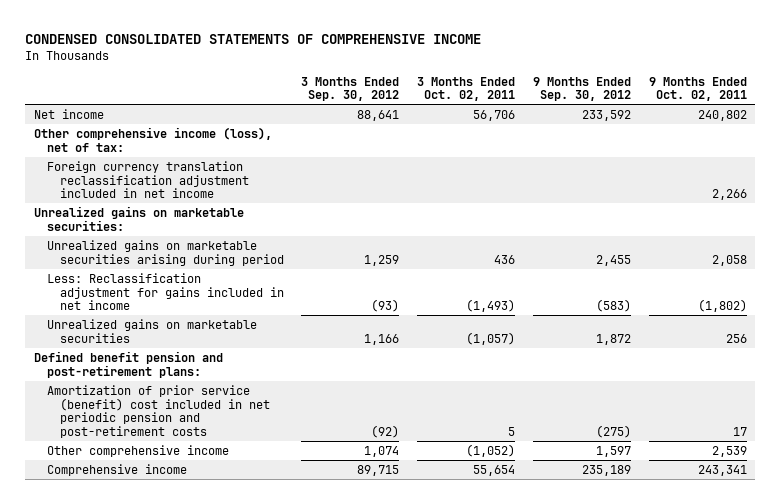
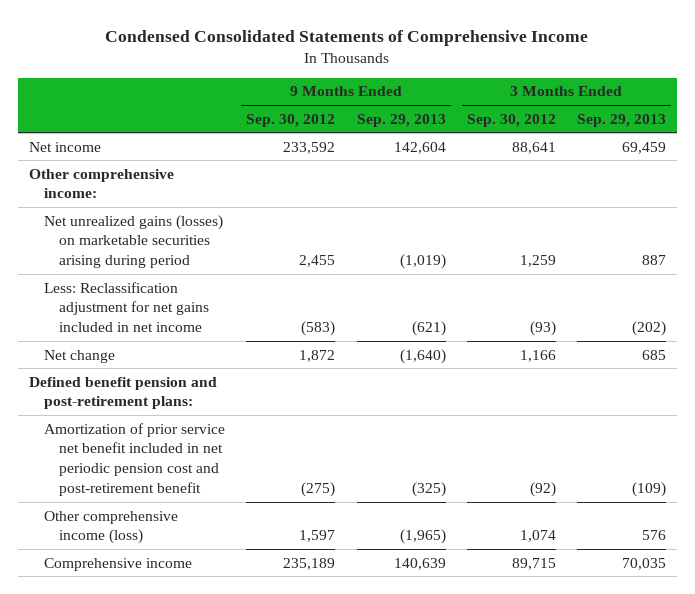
[25,33,482,44] CONDENSED CONSOLIDATED STATEMENTS OF COMPREHENSIVE INCOME -> [105,29,589,46] Condensed Consolidated Statements of Comprehensive Income
[417,76,516,102] 3 Months Ended Oct. 02, 2011 -> none
[648,76,747,102] 9 Months Ended Oct. 02, 2011 -> none
none -> [356,113,446,127] Sep. 29, 2013
none -> [577,113,667,127] Sep. 29, 2013
[34,126,273,152] Other comprehensive income (loss), net of tax: -> none
[46,160,249,199] Foreign currency translation reclassification adjustment included in net income -> none
[34,205,245,231] Unrealized gains on marketable securities: -> none
none -> [28,168,174,199] Other comprehensive income:
[46,239,284,266] Unrealized gains on marketable securities arising during period -> [44,214,224,269] Net unrealized gains (losses) on marketable securities arising during period
[46,272,284,311] Less: Reclassification adjustment for gains included in net income -> [44,281,210,333] Less: Reclassification adjustment for net gains included in net income
[46,318,257,343] Unrealized gains on marketable securities -> [44,349,116,363] Net change
[46,384,270,439] Amortization of prior service (benefit) cost included in net periodic pension and post-retirement costs -> [44,422,226,497] Amortization of prior service net benefit included in net periodic pension cost and post-retirement benefit
[46,444,229,457] Other comprehensive income -> [44,510,179,545] Other comprehensive income (loss)

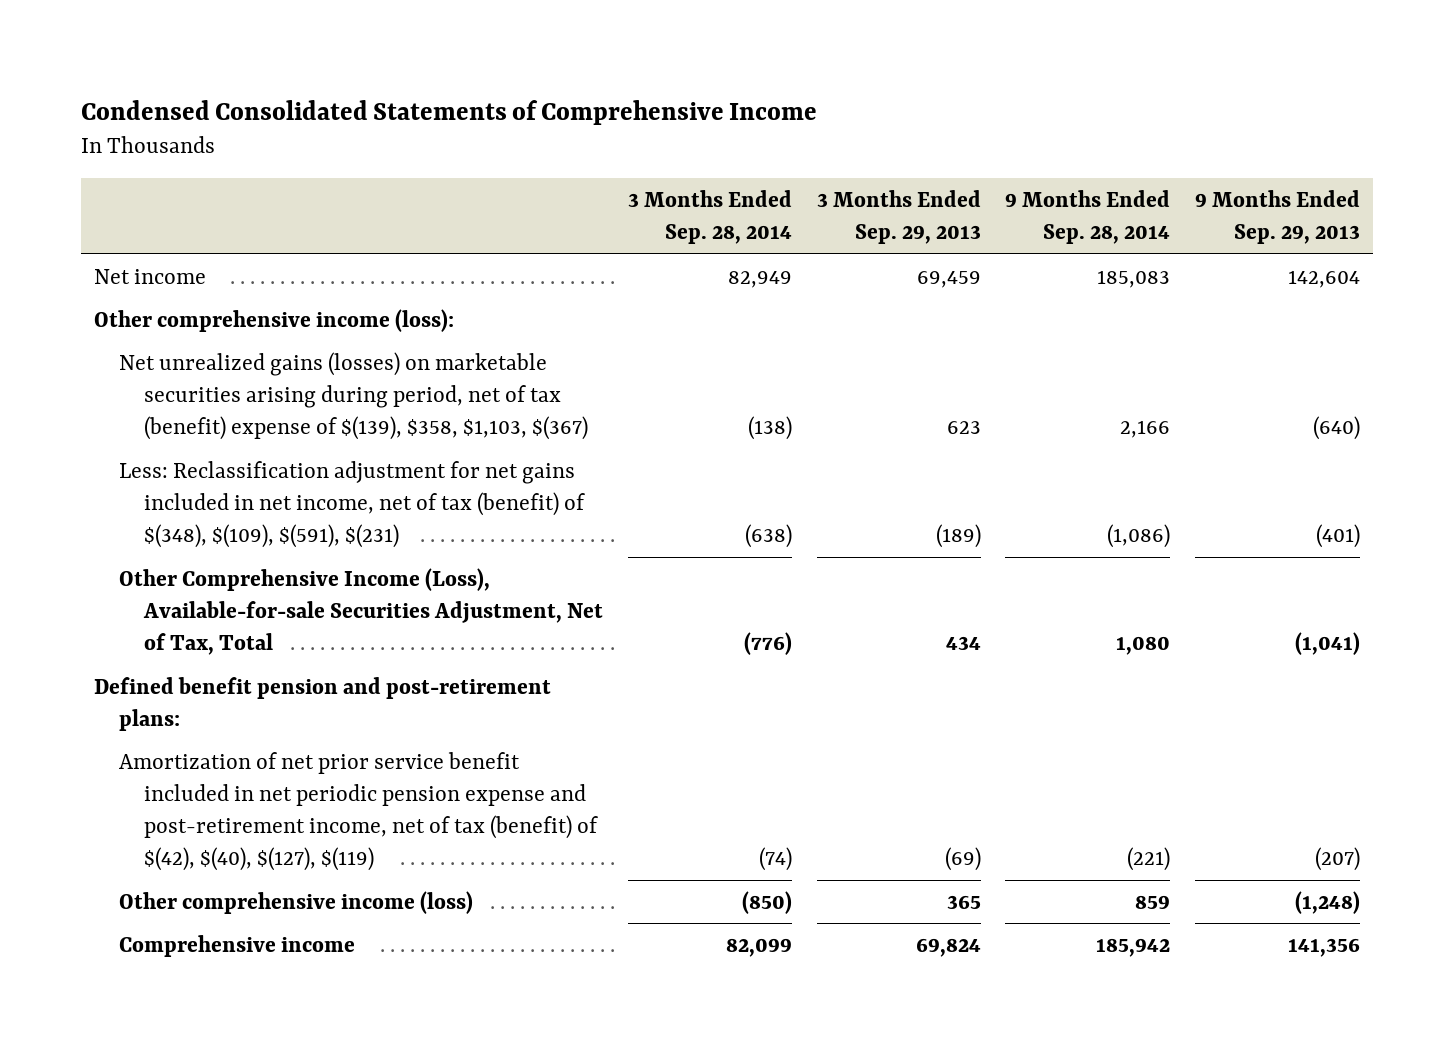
[246,113,336,127] Sep. 30, 2012 -> none
[466,113,556,127] Sep. 30, 2012 -> none
none -> [627,189,792,245] 3 Months Ended Sep. 28, 2014
none -> [1005,189,1171,245] 9 Months Ended Sep. 28, 2014
[44,349,116,363] Net change -> none
[28,168,174,199] Other comprehensive income: -> [93,308,454,332] Other comprehensive income (loss):
[44,214,224,269] Net unrealized gains (losses) on marketable securities arising during period -> [118,351,588,441] Net unrealized gains (losses) on marketable securities arising during period, net of tax (benefit) expense of $(139), $358, $1,103, $(367)
[399,254,446,270] (1,019) -> [1313,416,1361,441] (640)
[642,255,667,266] 887 -> [946,421,981,435] 623
[44,281,210,333] Less: Reclassification adjustment for net gains included in net income -> [118,460,585,549] Less: Reclassification adjustment for net gains included in net income, net of tax (benefit) of $(348), $(109), $(591), $(231)
[411,321,446,337] (621) -> [1316,524,1361,549] (401)
[632,321,667,337] (202) -> [935,524,981,549] (189)
none -> [118,567,603,656] Other Comprehensive Income (Loss), Available-for-sale Securities Adjustment, Net of Tax, Total
[44,422,226,497] Amortization of prior service net benefit included in net periodic pension cost and post-retirement benefit -> [118,751,598,872] Amortization of net prior service benefit included in net periodic pension expense and post-retirement income, net of tax (benefit) of $(42), $(40), $(127), $(119)
[411,482,446,498] (325) -> [1315,847,1361,872] (207)
[632,482,667,498] (109) -> [944,847,981,872] (69)
[399,529,446,545] (1,965) -> [1295,890,1361,914] (1,248)
[642,530,667,541] 576 -> [946,894,981,909] 365
[393,557,446,570] 140,639 -> [1288,937,1361,957] 141,356
[622,557,667,570] 70,035 -> [915,937,981,957] 69,824

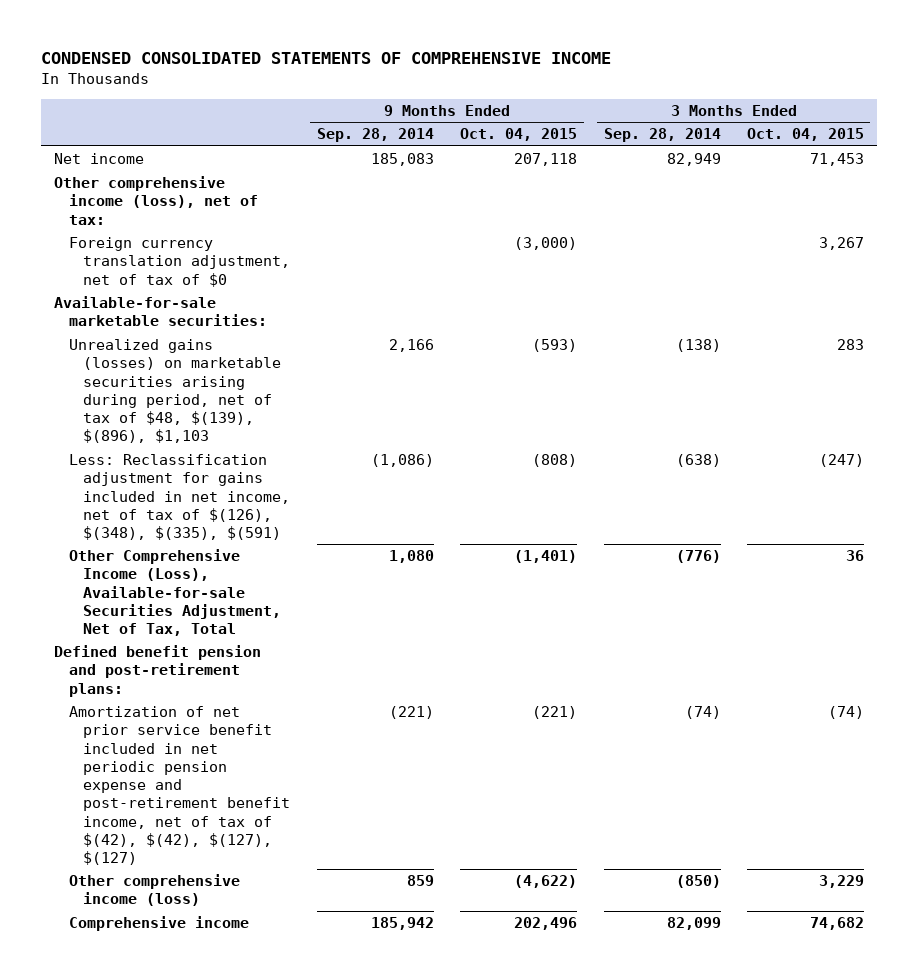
[81,99,818,125] Condensed Consolidated Statements of Comprehensive Income -> [41,51,612,64] CONDENSED CONSOLIDATED STATEMENTS OF COMPREHENSIVE INCOME
[816,189,981,245] 3 Months Ended Sep. 29, 2013 -> none
[1195,189,1361,245] 9 Months Ended Sep. 29, 2013 -> none
none -> [460,128,578,142] Oct. 04, 2015
none -> [746,128,864,142] Oct. 04, 2015
[93,308,454,332] Other comprehensive income (loss): -> [54,176,258,225] Other comprehensive income (loss), net of tax:
none -> [68,237,291,287] Foreign currency translation adjustment, net of tax of $0
none -> [54,296,267,327] Available-for-sale marketable securities:
[118,351,588,441] Net unrealized gains (losses) on marketable securities arising during period, net of tax (benefit) expense of $(139), $358, $1,103, $(367) -> [68,339,282,444] Unrealized gains (losses) on marketable securities arising during period, net of tax of $48, $(139), $(896), $1,103
[118,460,585,549] Less: Reclassification adjustment for net gains included in net income, net of tax (benefit) of $(348), $(109), $(591), $(231) -> [68,454,291,541] Less: Reclassification adjustment for gains included in net income, net of tax of $(126), $(348), $(335), $(591)
[118,751,598,872] Amortization of net prior service benefit included in net periodic pension expense and post-retirement income, net of tax (benefit) of $(42), $(40), $(127), $(119) -> [68,706,291,865] Amortization of net prior service benefit included in net periodic pension expense and post-retirement benefit income, net of tax of $(42), $(42), $(127), $(127)

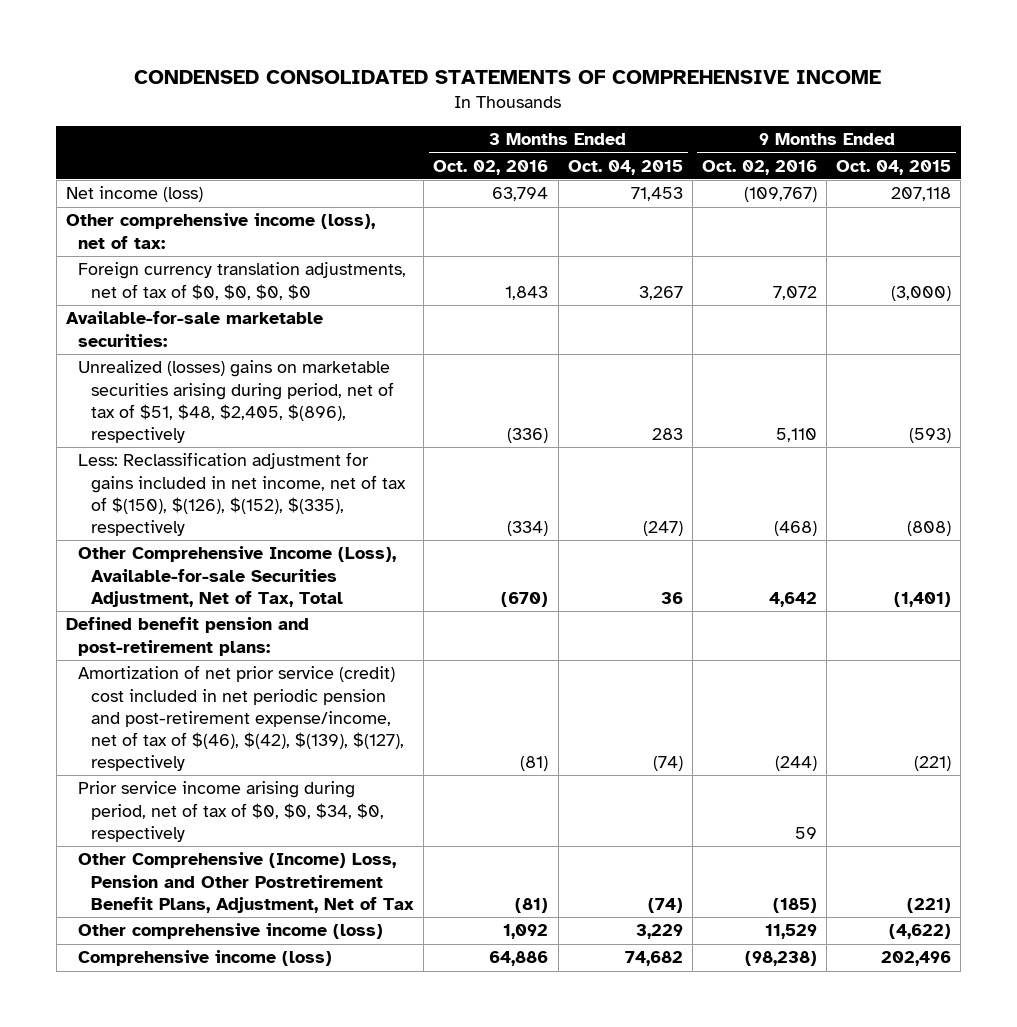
[316,128,434,143] Sep. 28, 2014 -> none
[603,128,721,143] Sep. 28, 2014 -> none
none -> [433,159,549,175] Oct. 02, 2016
none -> [701,159,817,175] Oct. 02, 2016
[54,153,145,165] Net income -> [65,186,203,203] Net income (loss)
[68,237,291,287] Foreign currency translation adjustment, net of tax of $0 -> [78,262,407,300] Foreign currency translation adjustments, net of tax of $0, $0, $0, $0
[68,339,282,444] Unrealized gains (losses) on marketable securities arising during period, net of tax of $48, $(139), $(896), $1,103 -> [78,360,395,443] Unrealized (losses) gains on marketable securities arising during period, net of tax of $51, $48, $2,405, $(896), respectively
[68,454,291,541] Less: Reclassification adjustment for gains included in net income, net of tax of $(126), $(348), $(335), $(591) -> [78,452,407,536] Less: Reclassification adjustment for gains included in net income, net of tax of $(150), $(126), $(152), $(335), respectively
[68,706,291,865] Amortization of net prior service benefit included in net periodic pension expense and post-retirement benefit income, net of tax of $(42), $(42), $(127), $(127) -> [78,665,405,771] Amortization of net prior service (credit) cost included in net periodic pension and post-retirement expense/income, net of tax of $(46), $(42), $(139), $(127), respectively
none -> [78,781,385,842] Prior service income arising during period, net of tax of $0, $0, $34, $0, respectively
none -> [78,852,415,913] Other Comprehensive (Income) Loss, Pension and Other Postretirement Benefit Plans, Adjustment, Net of Tax
[68,916,249,932] Comprehensive income -> [78,950,333,967] Comprehensive income (loss)

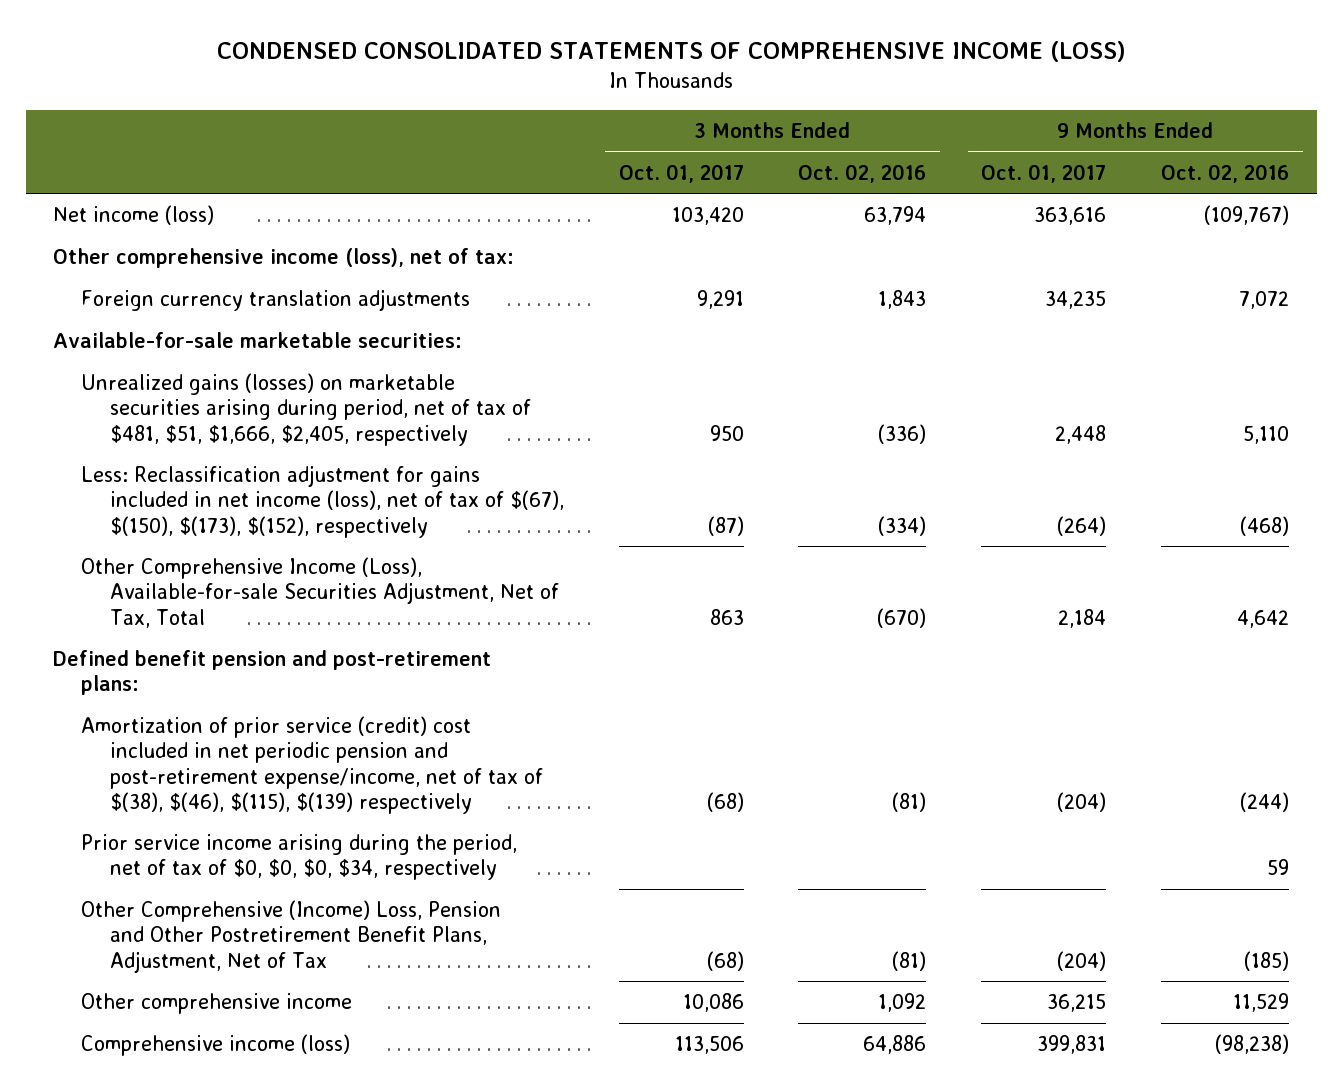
[134,69,882,84] CONDENSED CONSOLIDATED STATEMENTS OF COMPREHENSIVE INCOME -> [217,41,1127,63] CONDENSED CONSOLIDATED STATEMENTS OF COMPREHENSIVE INCOME (LOSS)
[567,159,683,175] Oct. 04, 2015 -> none
[836,159,952,175] Oct. 04, 2015 -> none
none -> [618,163,744,183] Oct. 01, 2017
none -> [981,163,1107,183] Oct. 01, 2017
[78,262,407,300] Foreign currency translation adjustments, net of tax of $0, $0, $0, $0 -> [81,289,471,312] Foreign currency translation adjustments
[78,360,395,443] Unrealized (losses) gains on marketable securities arising during period, net of tax of $51, $48, $2,405, $(896), respectively -> [81,373,531,446] Unrealized gains (losses) on marketable securities arising during period, net of tax of $481, $51, $1,666, $2,405, respectively
[78,452,407,536] Less: Reclassification adjustment for gains included in net income, net of tax of $(150), $(126), $(152), $(335), respectively -> [81,465,564,538] Less: Reclassification adjustment for gains included in net income (loss), net of tax of $(67), $(150), $(173), $(152), respectively
[78,665,405,771] Amortization of net prior service (credit) cost included in net periodic pension and post-retirement expense/income, net of tax of $(46), $(42), $(139), $(127), respectively -> [81,716,543,814] Amortization of prior service (credit) cost included in net periodic pension and post-retirement expense/income, net of tax of $(38), $(46), $(115), $(139) respectively
[78,781,385,842] Prior service income arising during period, net of tax of $0, $0, $34, $0, respectively -> [81,834,518,881] Prior service income arising during the period, net of tax of $0, $0, $0, $34, respectively
[78,923,384,940] Other comprehensive income (loss) -> [81,993,353,1015] Other comprehensive income

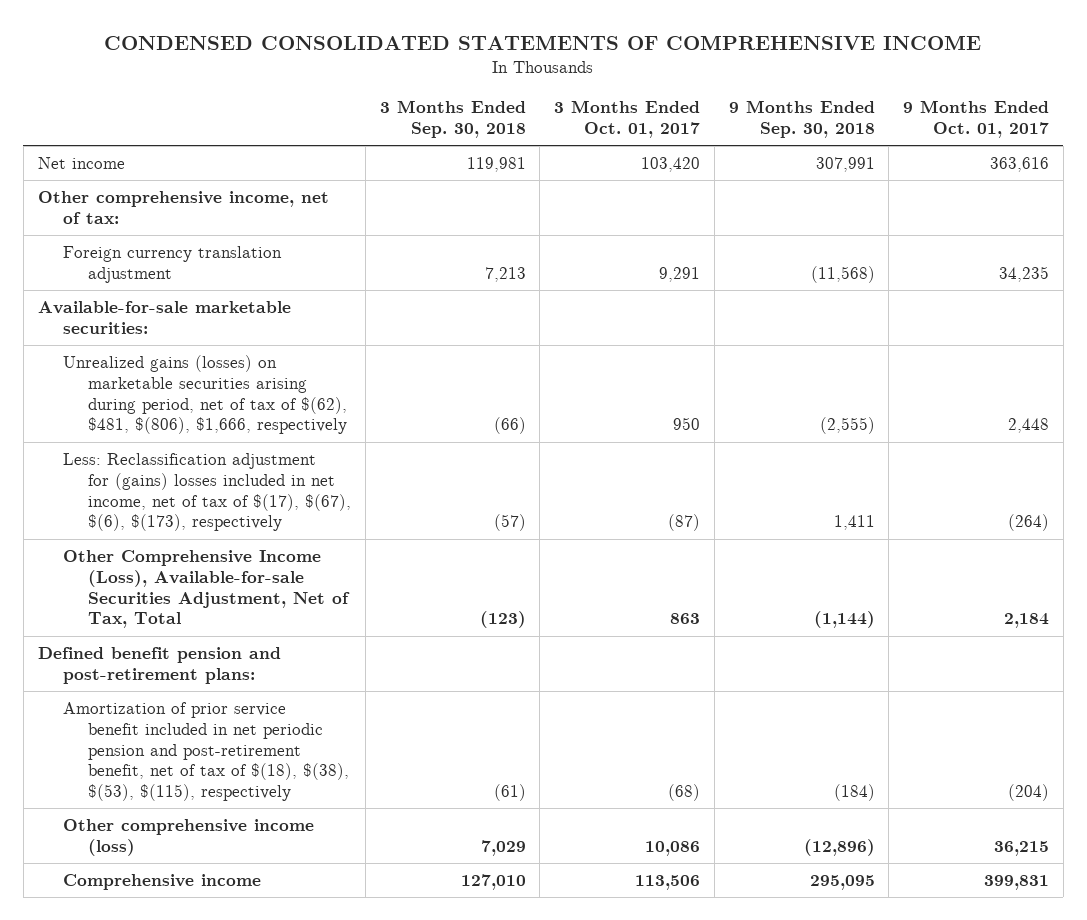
[217,41,1127,63] CONDENSED CONSOLIDATED STATEMENTS OF COMPREHENSIVE INCOME (LOSS) -> [104,35,982,51] CONDENSED CONSOLIDATED STATEMENTS OF COMPREHENSIVE INCOME
[798,163,927,183] Oct. 02, 2016 -> none
[1161,163,1290,183] Oct. 02, 2016 -> none
none -> [379,100,526,139] 3 Months Ended Sep. 30, 2018
none -> [728,100,875,139] 9 Months Ended Sep. 30, 2018
[53,205,215,226] Net income (loss) -> [37,157,125,170] Net income
[53,248,515,269] Other comprehensive income (loss), net of tax: -> [37,191,329,224] Other comprehensive income, net of tax:
[81,289,471,312] Foreign currency translation adjustments -> [62,246,282,283] Foreign currency translation adjustment
[81,373,531,446] Unrealized gains (losses) on marketable securities arising during period, net of tax of $481, $51, $1,666, $2,405, respectively -> [62,355,348,435] Unrealized gains (losses) on marketable securities arising during period, net of tax of $(62), $481, $(806), $1,666, respectively
[81,465,564,538] Less: Reclassification adjustment for gains included in net income (loss), net of tax of $(67), $(150), $(173), $(152), respectively -> [62,453,352,532] Less: Reclassification adjustment for (gains) losses included in net income, net of tax of $(17), $(67), $(6), $(173), respectively
[81,834,518,881] Prior service income arising during the period, net of tax of $0, $0, $0, $34, respectively -> none
[81,900,502,973] Other Comprehensive (Income) Loss, Pension and Other Postretirement Benefit Plans, Adjustment, Net of Tax -> none
[81,716,543,814] Amortization of prior service (credit) cost included in net periodic pension and post-retirement expense/income, net of tax of $(38), $(46), $(115), $(139) respectively -> [62,702,350,802] Amortization of prior service benefit included in net periodic pension and post-retirement benefit, net of tax of $(18), $(38), $(53), $(115), respectively
[81,993,353,1015] Other comprehensive income -> [62,819,314,856] Other comprehensive income (loss)
[81,1034,351,1057] Comprehensive income (loss) -> [62,874,261,891] Comprehensive income

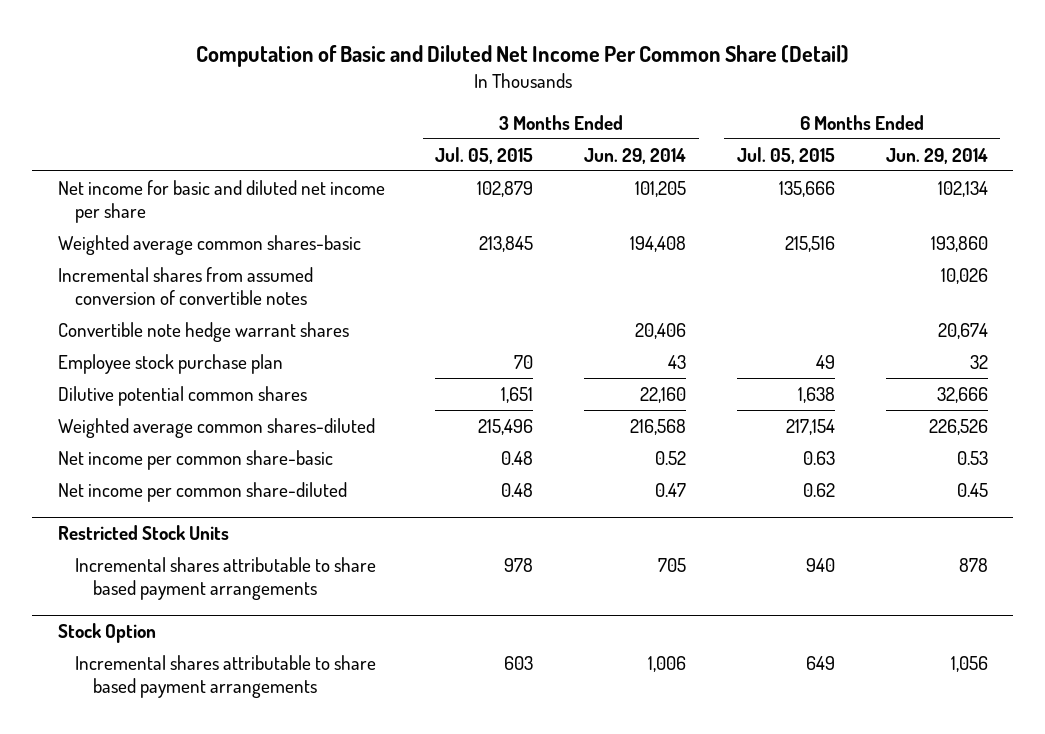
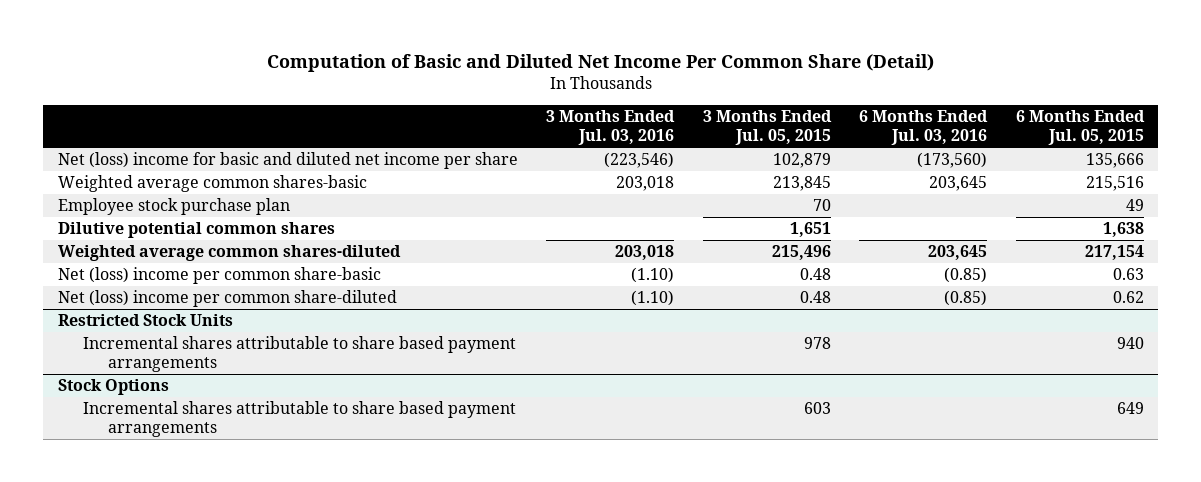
[584,147,687,164] Jun. 29, 2014 -> none
[885,147,988,164] Jun. 29, 2014 -> none
none -> [546,110,676,146] 3 Months Ended Jul. 03, 2016
none -> [859,110,989,146] 6 Months Ended Jul. 03, 2016
[57,179,385,223] Net income for basic and diluted net income per share -> [57,152,518,170] Net (loss) income for basic and diluted net income per share
[57,266,313,305] Incremental shares from assumed conversion of convertible notes -> none
[57,321,349,342] Convertible note hedge warrant shares -> none
[57,449,333,470] Net income per common share-basic -> [57,267,381,285] Net (loss) income per common share-basic
[57,481,347,502] Net income per common share-diluted -> [57,290,397,308] Net (loss) income per common share-diluted
[57,623,156,644] Stock Option -> [57,379,169,396] Stock Options

